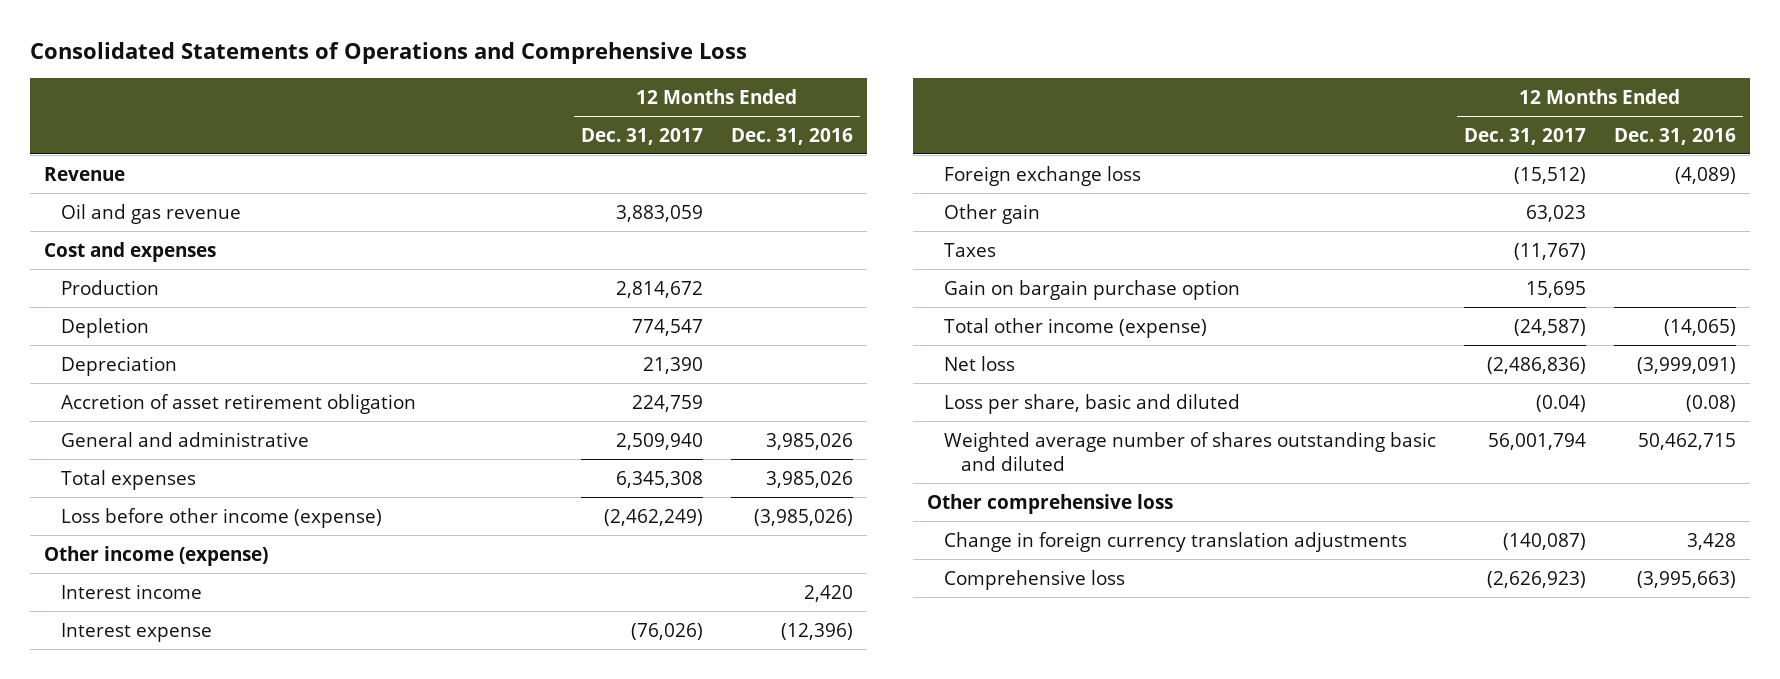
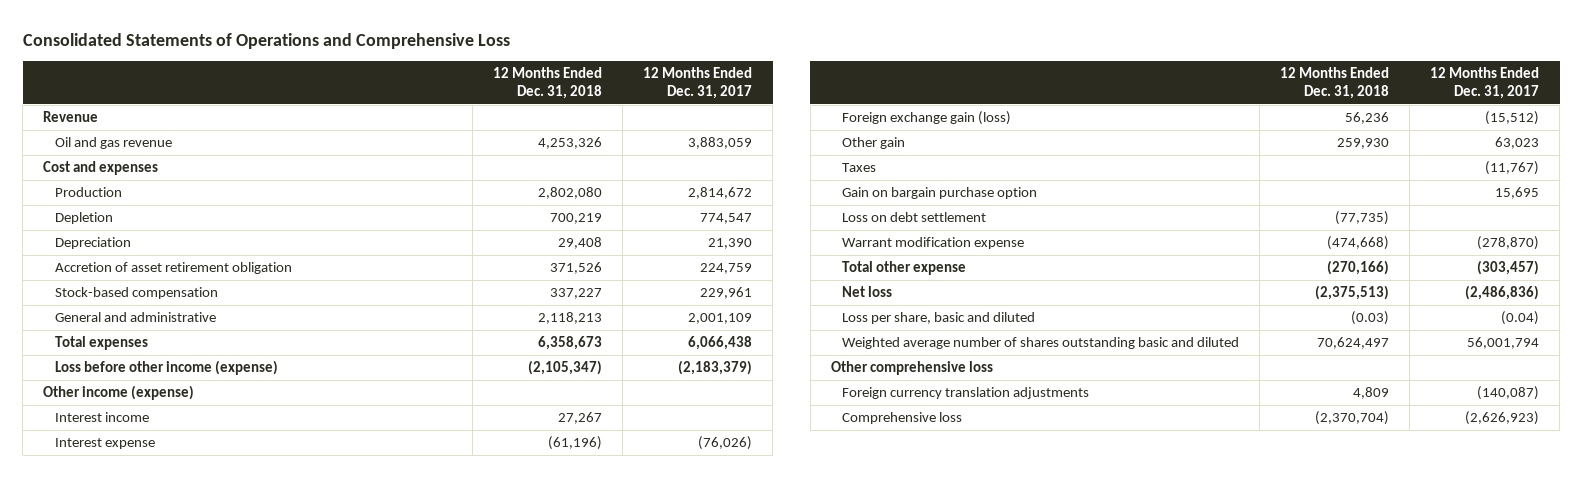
[730,127,853,145] Dec. 31, 2016 -> none
none -> [492,67,602,100] 12 Months Ended Dec. 31, 2018
none -> [54,287,218,300] Stock-based compensation
[615,432,703,450] 2,509,940 -> [687,313,752,325] 2,001,109
[615,470,703,488] 6,345,308 -> [687,336,752,351] 6,066,438
[603,508,703,526] (2,462,249) -> [677,360,752,376] (2,183,379)
[943,165,1141,186] Foreign exchange loss -> [842,111,1012,126] Foreign exchange gain (loss)
none -> [842,212,987,223] Loss on debt settlement
none -> [842,237,1025,250] Warrant modification expense
[943,317,1207,338] Total other income (expense) -> [842,261,967,276] Total other expense
[1513,318,1586,336] (24,587) -> [1477,260,1540,276] (303,457)
[943,531,1407,552] Change in foreign currency translation adjustments -> [842,387,1090,400] Foreign currency translation adjustments

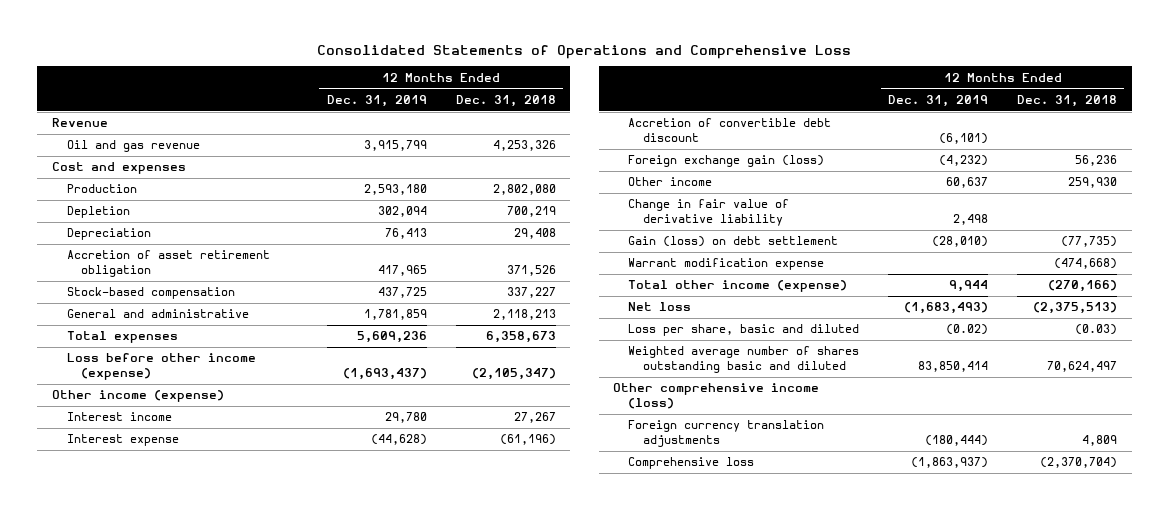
[642,67,752,100] 12 Months Ended Dec. 31, 2017 -> none
none -> [326,94,427,107] Dec. 31, 2019
none -> [628,118,832,142] Accretion of convertible debt discount
[842,163,877,173] Taxes -> none
[842,187,1038,200] Gain on bargain purchase option -> none
[842,137,906,150] Other gain -> [628,177,713,187] Other income
none -> [628,199,790,226] Change in fair value of derivative liability
[842,212,987,223] Loss on debt settlement -> [628,236,839,248] Gain (loss) on debt settlement
[842,261,967,276] Total other expense -> [628,280,848,293] Total other income (expense)
[830,361,993,376] Other comprehensive loss -> [613,383,820,409] Other comprehensive income (loss)

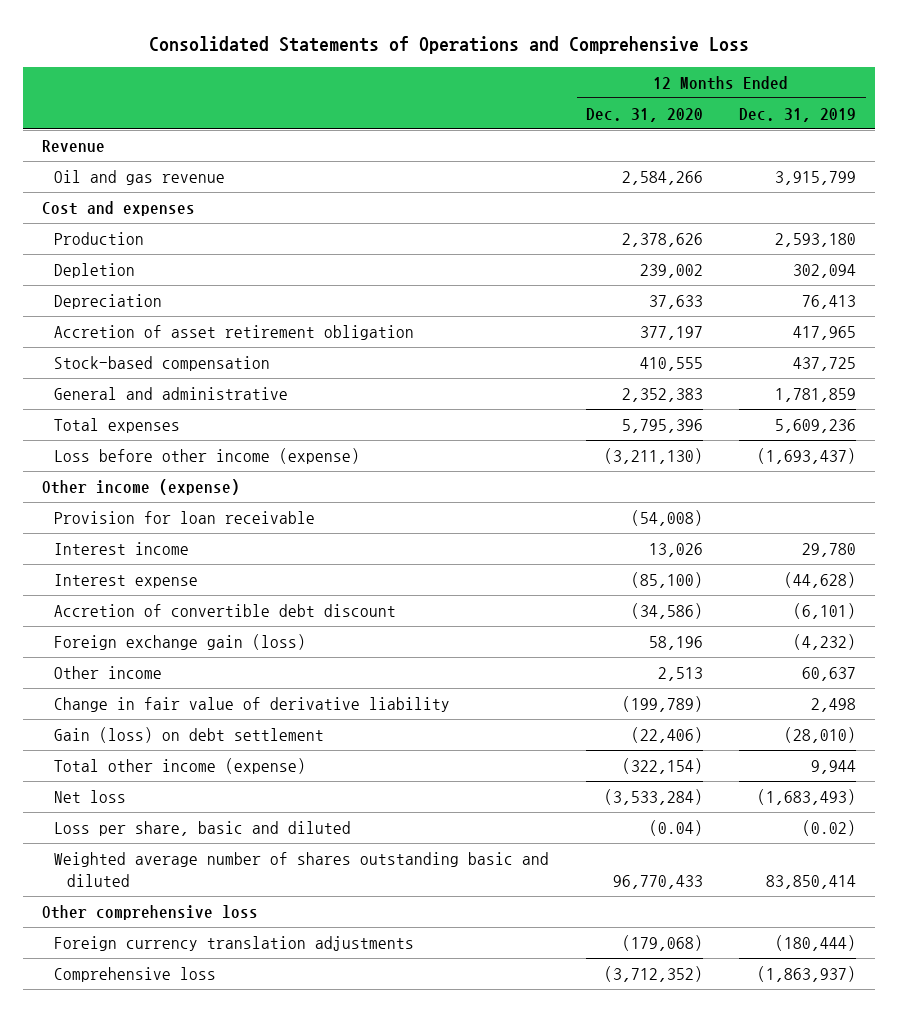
[455,94,556,107] Dec. 31, 2018 -> none
none -> [585,107,703,122] Dec. 31, 2020
none -> [54,510,316,524] Provision for loan receivable
[628,258,825,271] Warrant modification expense -> none
[613,383,820,409] Other comprehensive income (loss) -> [41,904,258,920] Other comprehensive loss

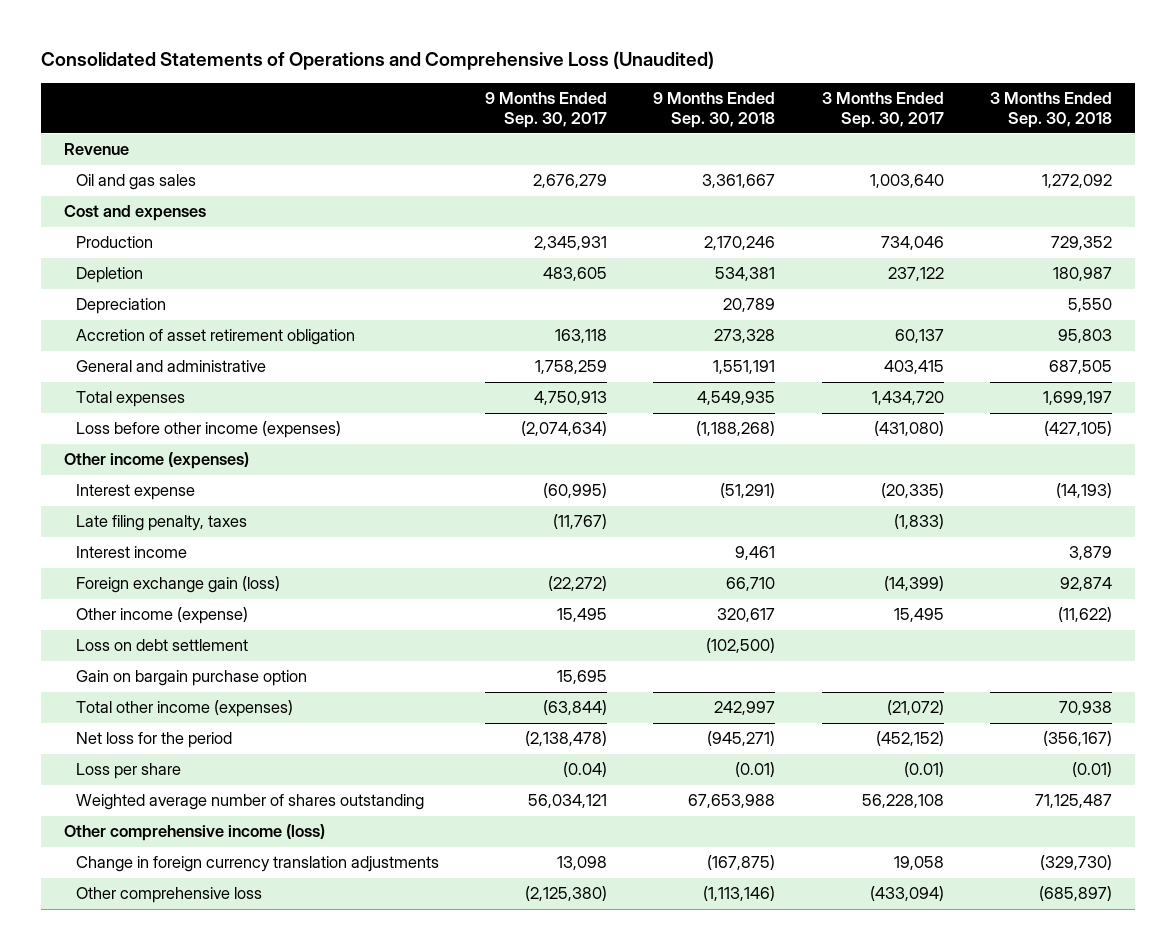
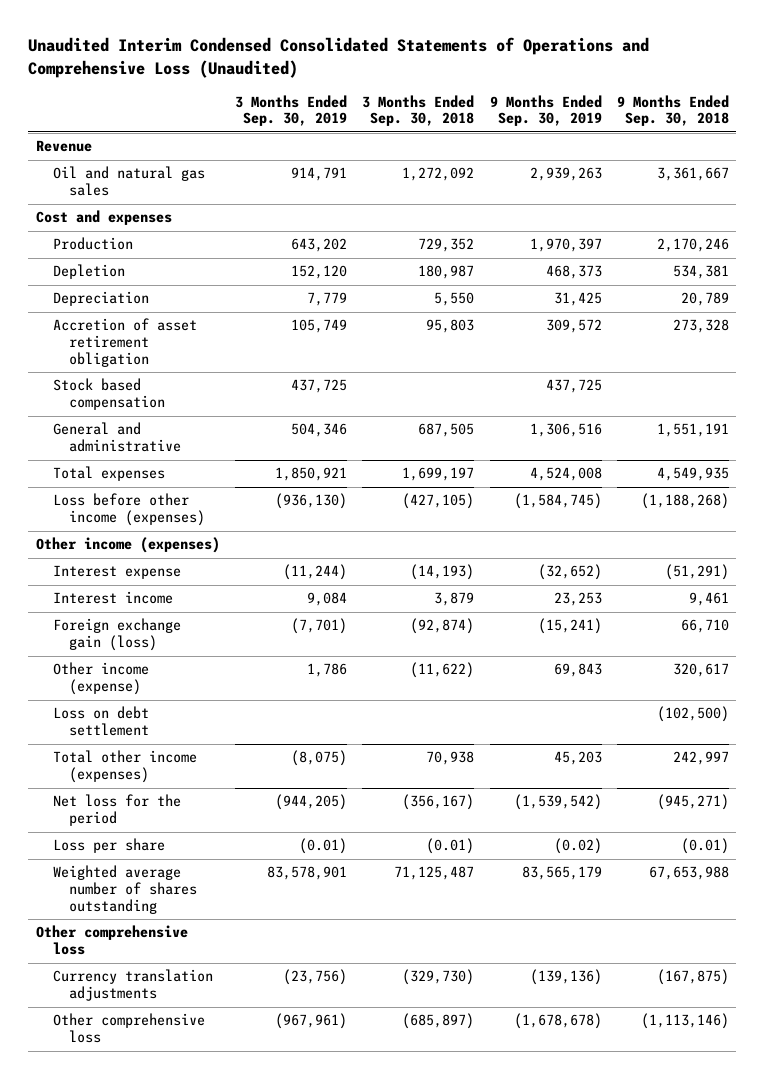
[40,51,714,71] Consolidated Statements of Operations and Comprehensive Loss (Unaudited) -> [28,37,650,78] Unaudited Interim Condensed Consolidated Statements of Operations and Comprehensive Loss (Unaudited)
[485,91,608,128] 9 Months Ended Sep. 30, 2017 -> none
[821,91,944,128] 3 Months Ended Sep. 30, 2017 -> none
none -> [235,94,348,127] 3 Months Ended Sep. 30, 2019
none -> [489,94,602,127] 9 Months Ended Sep. 30, 2019
[75,174,196,191] Oil and gas sales -> [52,166,205,197] Oil and natural gas sales
none -> [52,378,166,411] Stock based compensation
[75,515,247,532] Late filing penalty, taxes -> none
[1060,577,1113,592] 92,874 -> [410,618,475,635] (92,874)
[75,670,307,687] Gain on bargain purchase option -> none
[63,824,325,842] Other comprehensive income (loss) -> [36,925,189,956] Other comprehensive loss
[75,856,439,873] Change in foreign currency translation adjustments -> [52,969,213,1002] Currency translation adjustments

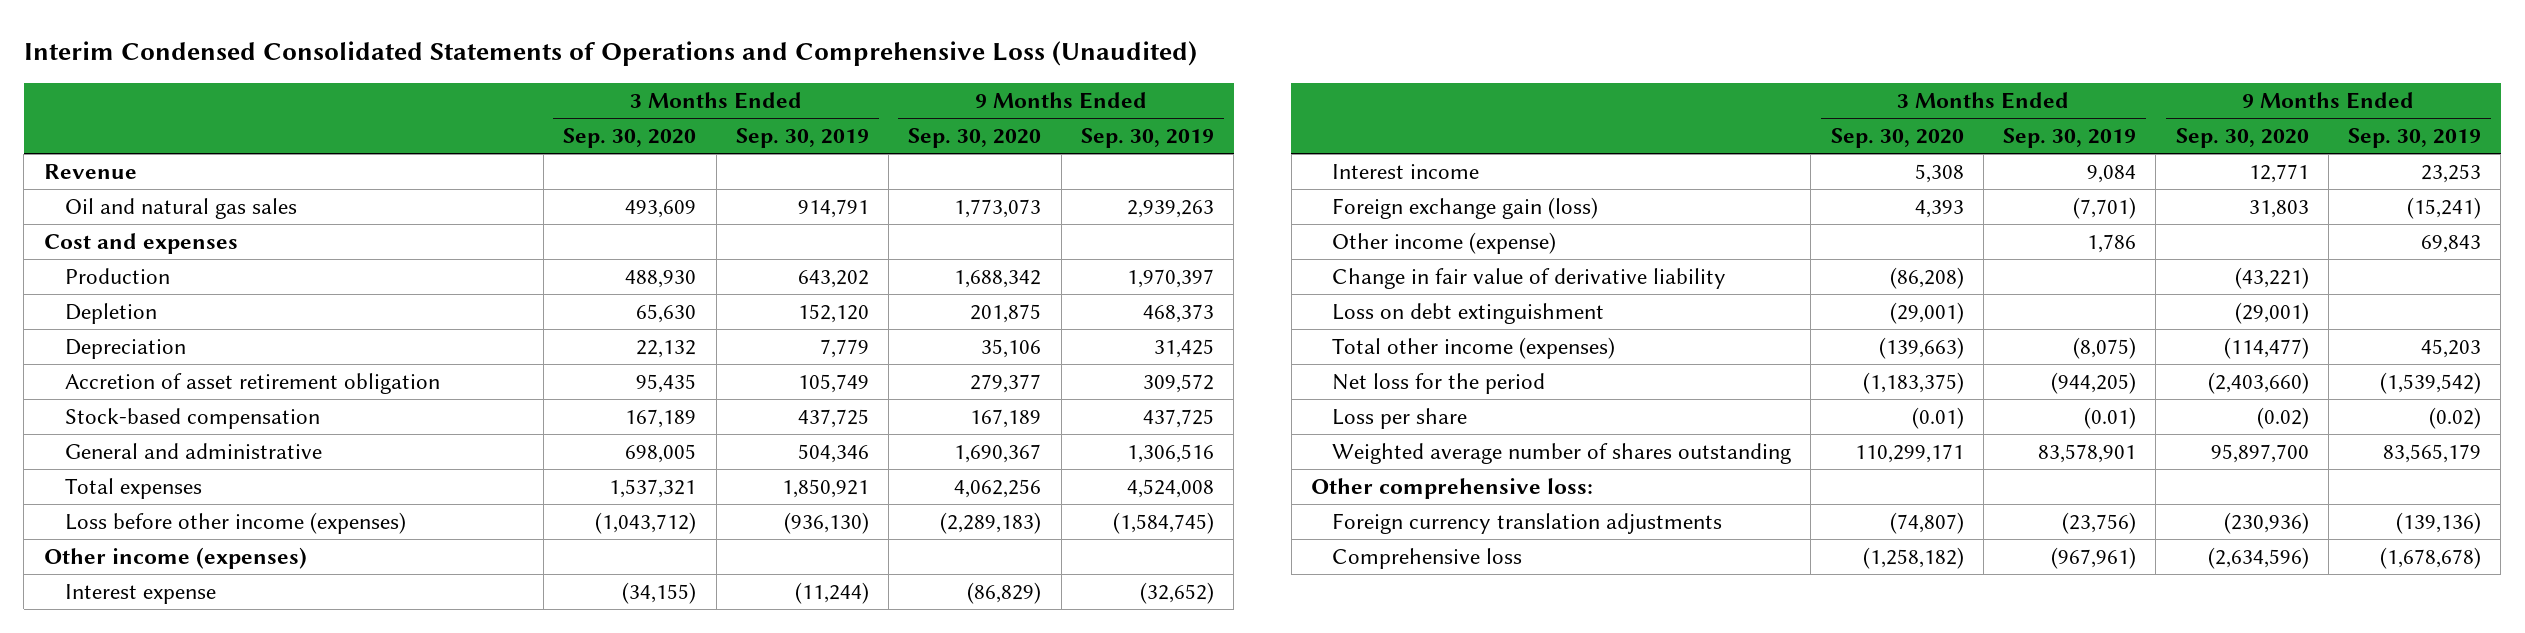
[28,37,650,78] Unaudited Interim Condensed Consolidated Statements of Operations and Comprehensive Loss (Unaudited) -> [23,40,1197,66] Interim Condensed Consolidated Statements of Operations and Comprehensive Loss (Unaudited)
[362,94,475,127] 3 Months Ended Sep. 30, 2018 -> none
[616,94,729,127] 9 Months Ended Sep. 30, 2018 -> none
none -> [563,128,697,149] Sep. 30, 2020
none -> [908,128,1042,149] Sep. 30, 2020
[52,378,166,411] Stock based compensation -> [64,408,320,430] Stock-based compensation
none -> [1332,268,1727,290] Change in fair value of derivative liability
[52,706,150,737] Loss on debt settlement -> [1332,303,1605,325] Loss on debt extinguishment
[36,925,189,956] Other comprehensive loss -> [1310,478,1593,500] Other comprehensive loss:
[52,969,213,1002] Currency translation adjustments -> [1332,513,1723,535] Foreign currency translation adjustments
[52,1013,205,1044] Other comprehensive loss -> [1332,548,1523,570] Comprehensive loss

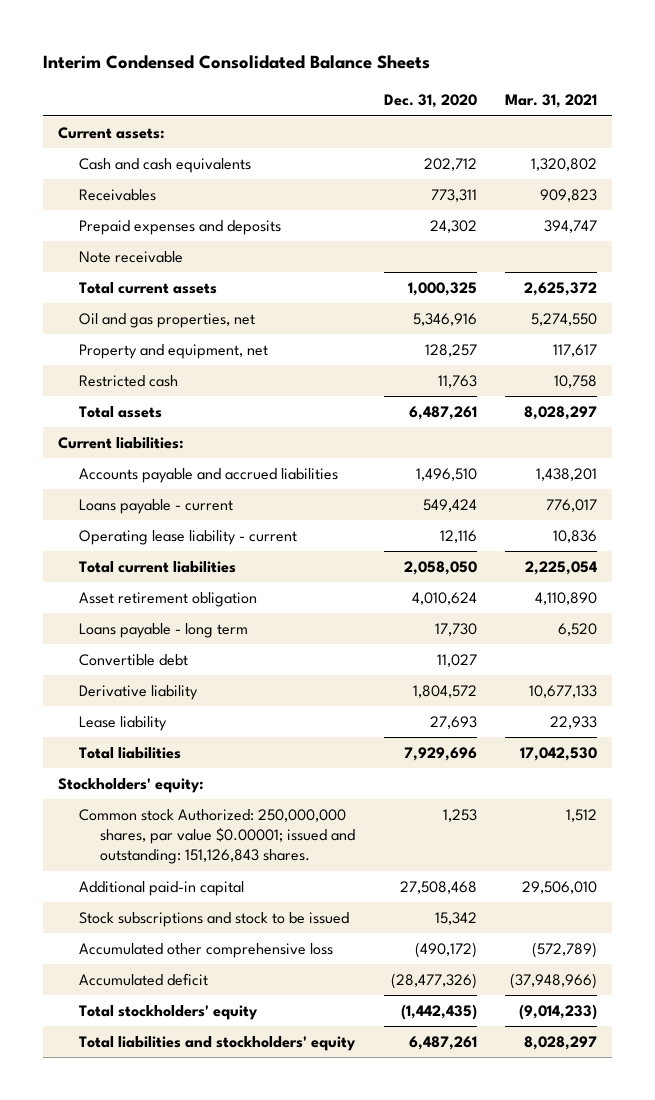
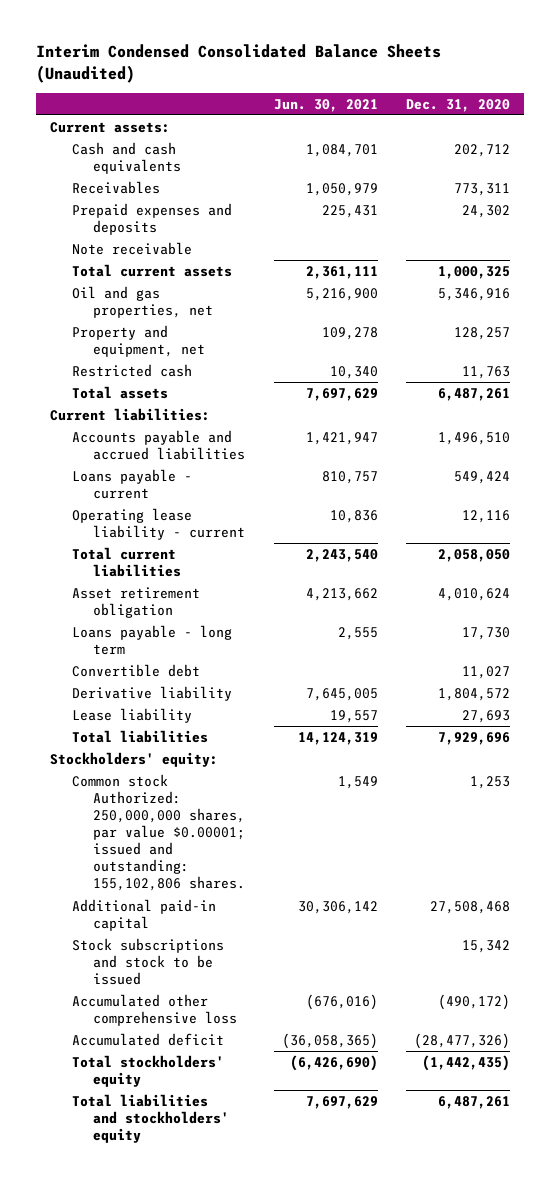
[43,55,431,70] Interim Condensed Consolidated Balance Sheets -> [35,44,441,83] Interim Condensed Consolidated Balance Sheets (Unaudited)
[505,94,598,109] Mar. 31, 2021 -> none
none -> [273,98,378,112] Jun. 30, 2021
[79,809,356,865] Common stock Authorized: 250,000,000 shares, par value $0.00001; issued and outstanding: 151,126,843 shares. -> [71,773,246,892] Common stock Authorized: 250,000,000 shares, par value $0.00001; issued and outstanding: 155,102,806 shares.

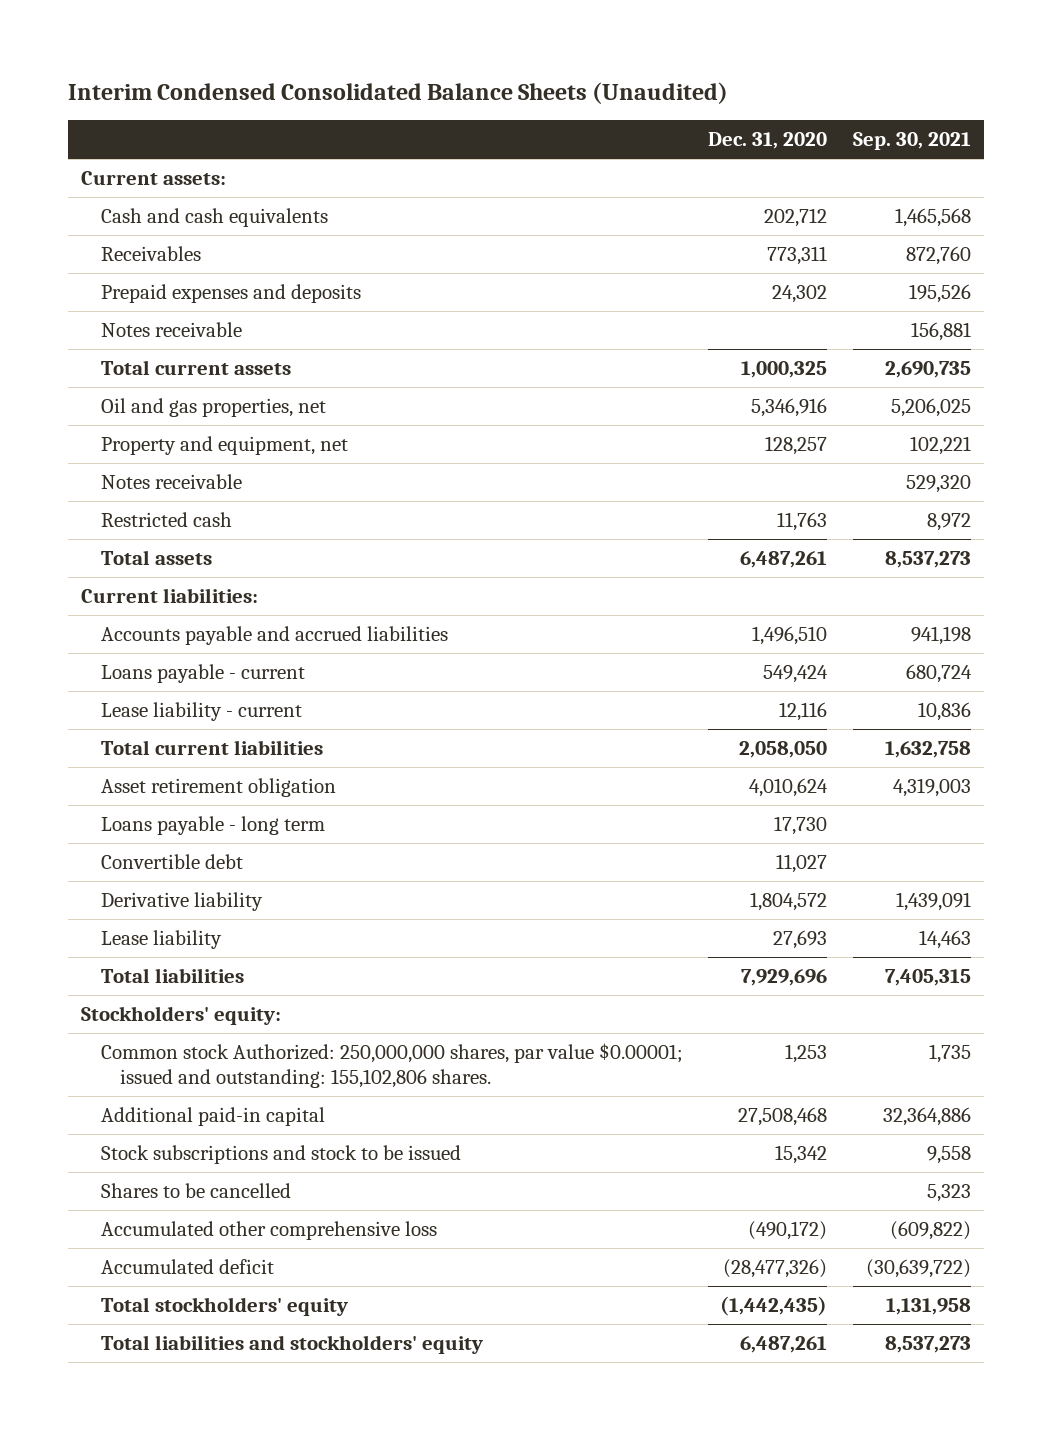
[273,98,378,112] Jun. 30, 2021 -> none
none -> [852,132,971,151] Sep. 30, 2021
[71,241,192,255] Note receivable -> [100,321,242,337] Notes receivable
none -> [100,473,242,489] Notes receivable
[71,507,246,541] Operating lease liability - current -> [100,701,302,721] Lease liability - current
none -> [100,1182,291,1198] Shares to be cancelled

